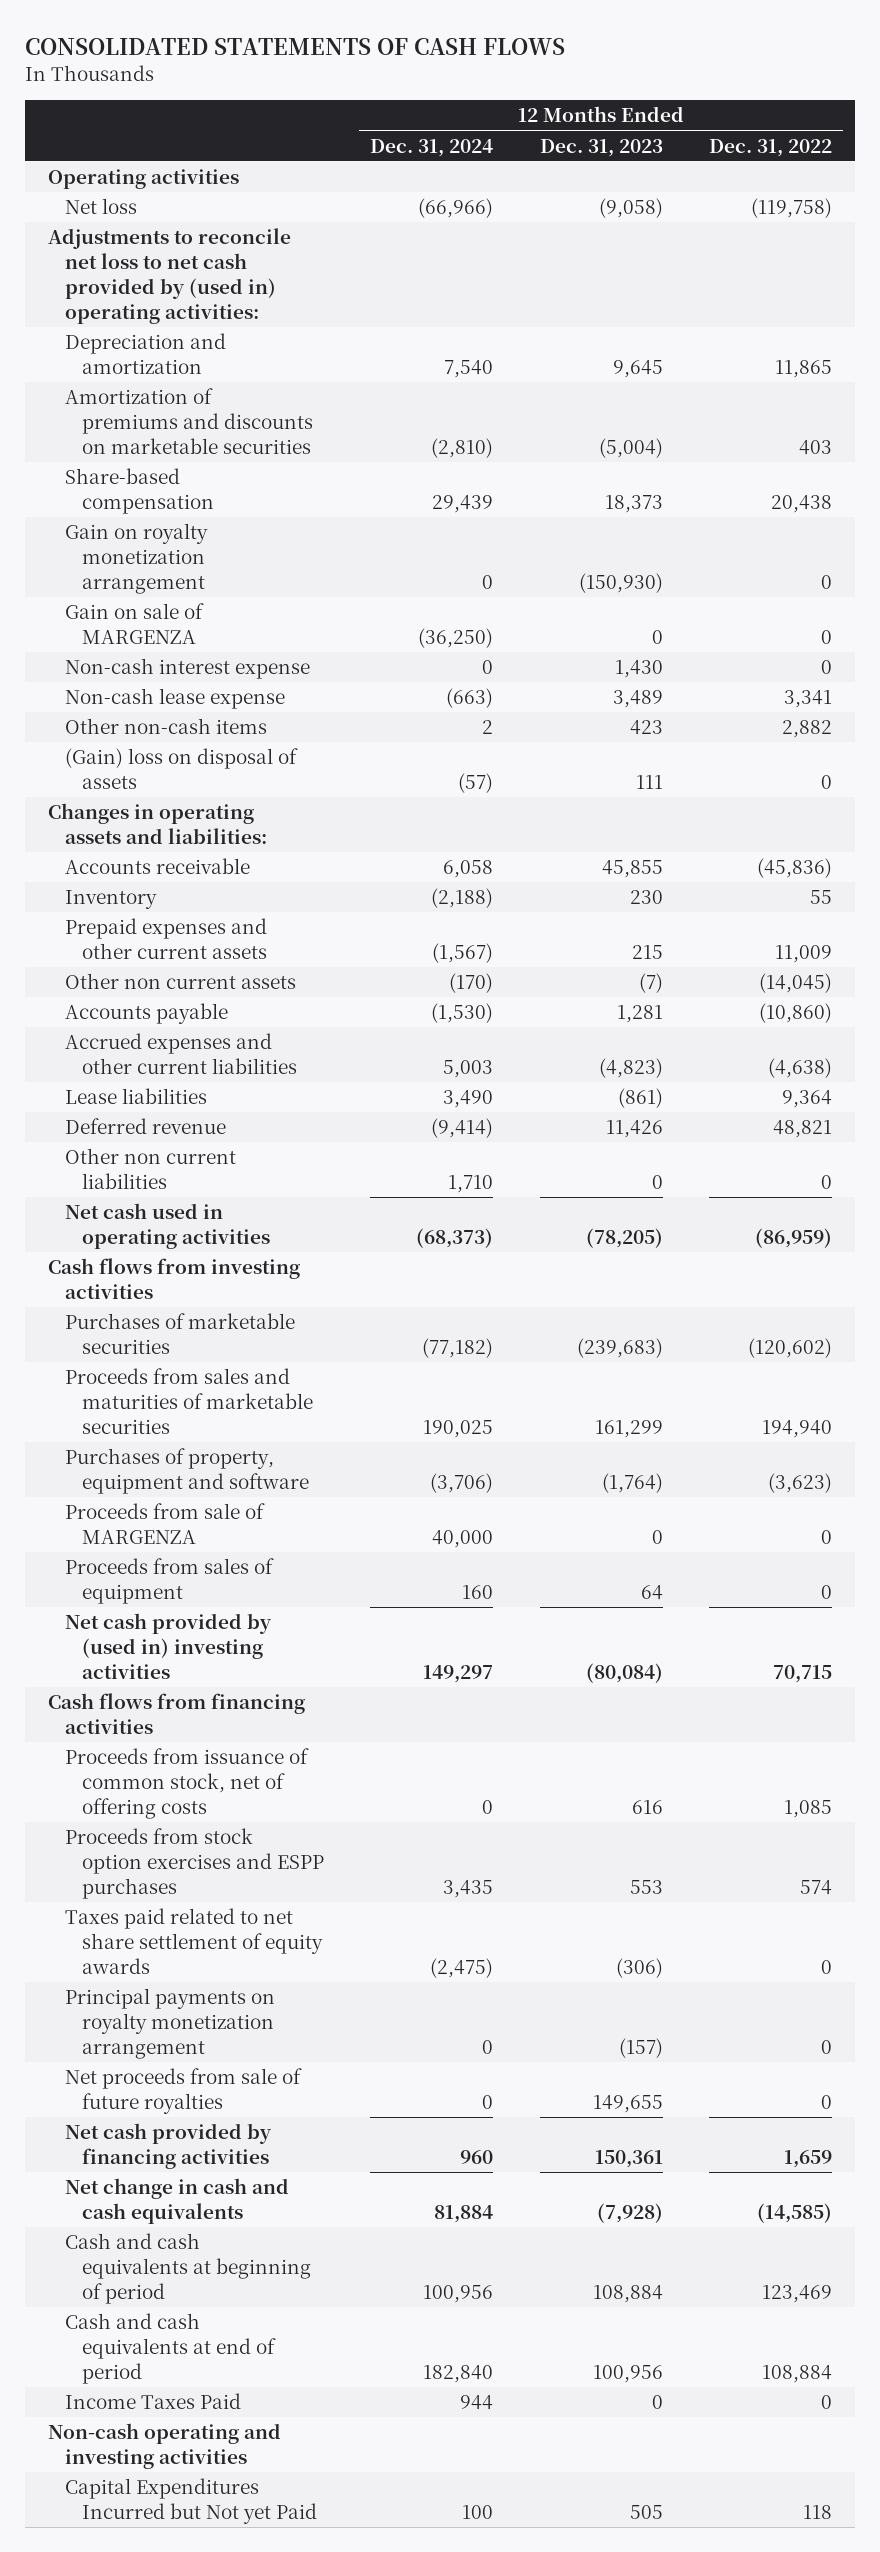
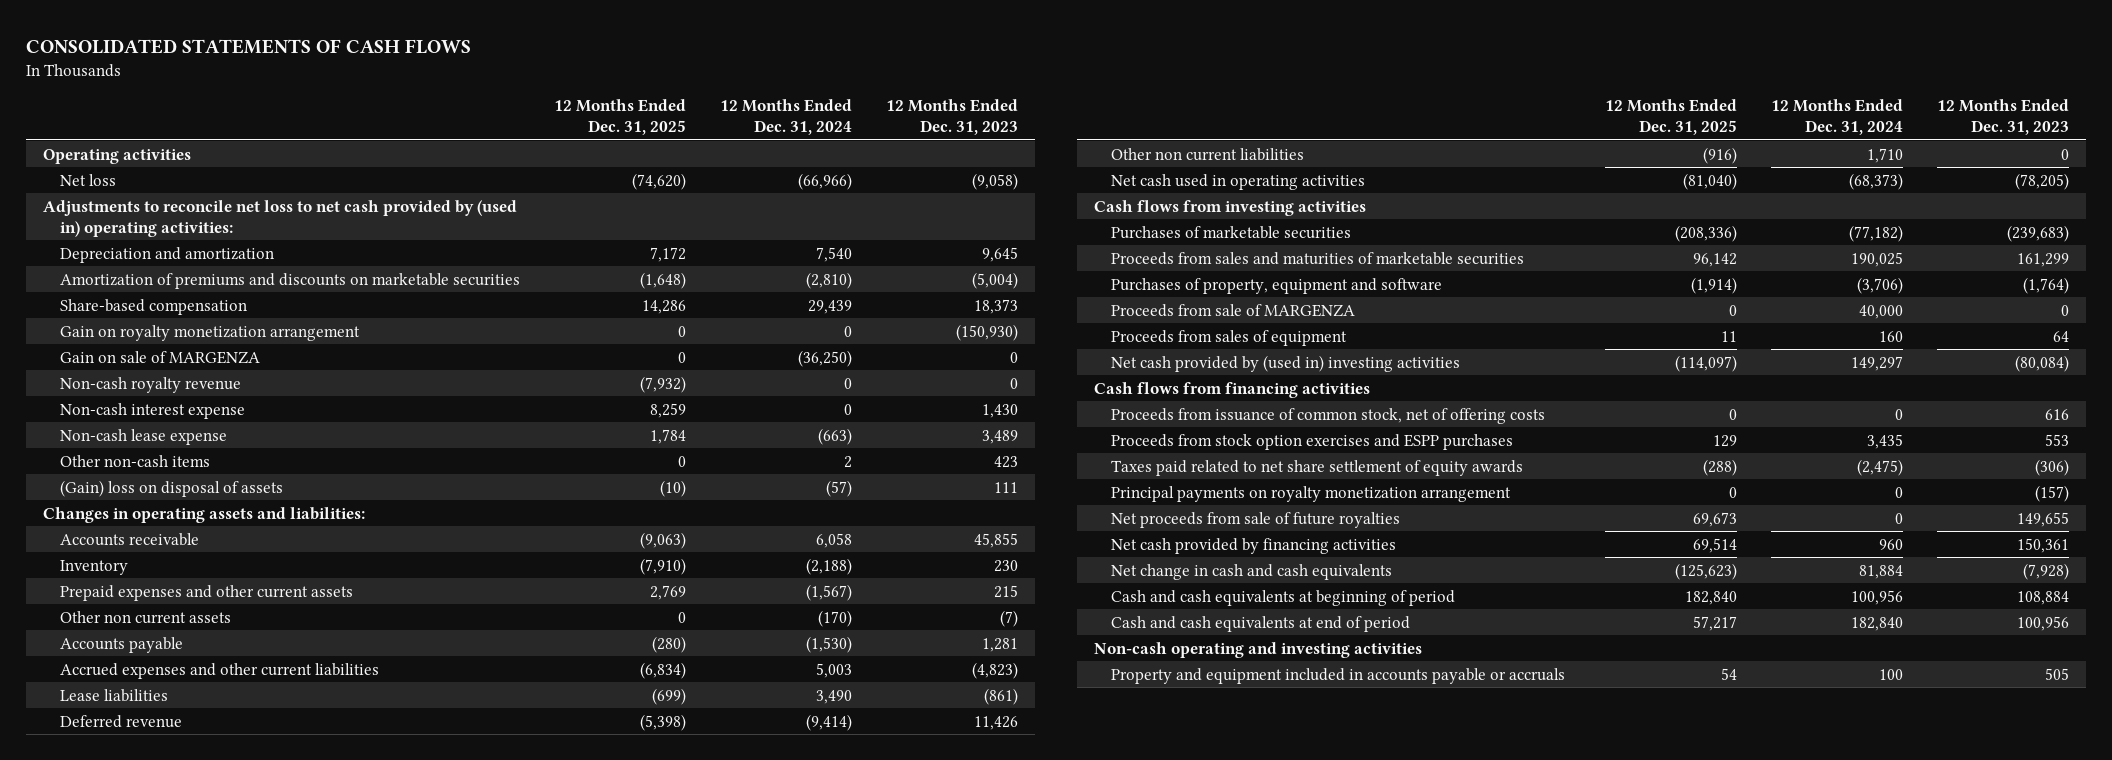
[708,138,832,157] Dec. 31, 2022 -> none
none -> [553,99,686,136] 12 Months Ended Dec. 31, 2025
none -> [60,376,242,393] Non-cash royalty revenue
[65,2393,242,2410] Income Taxes Paid -> none
[65,2478,318,2525] Capital Expenditures Incurred but Not yet Paid -> [1110,667,1565,684] Property and equipment included in accounts payable or accruals

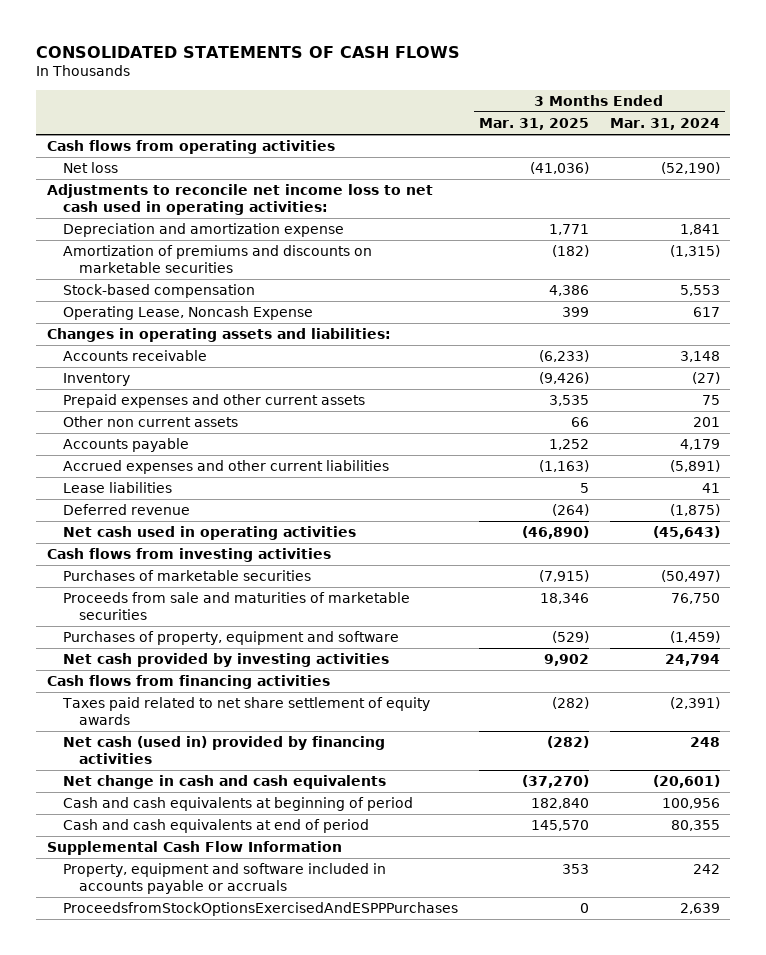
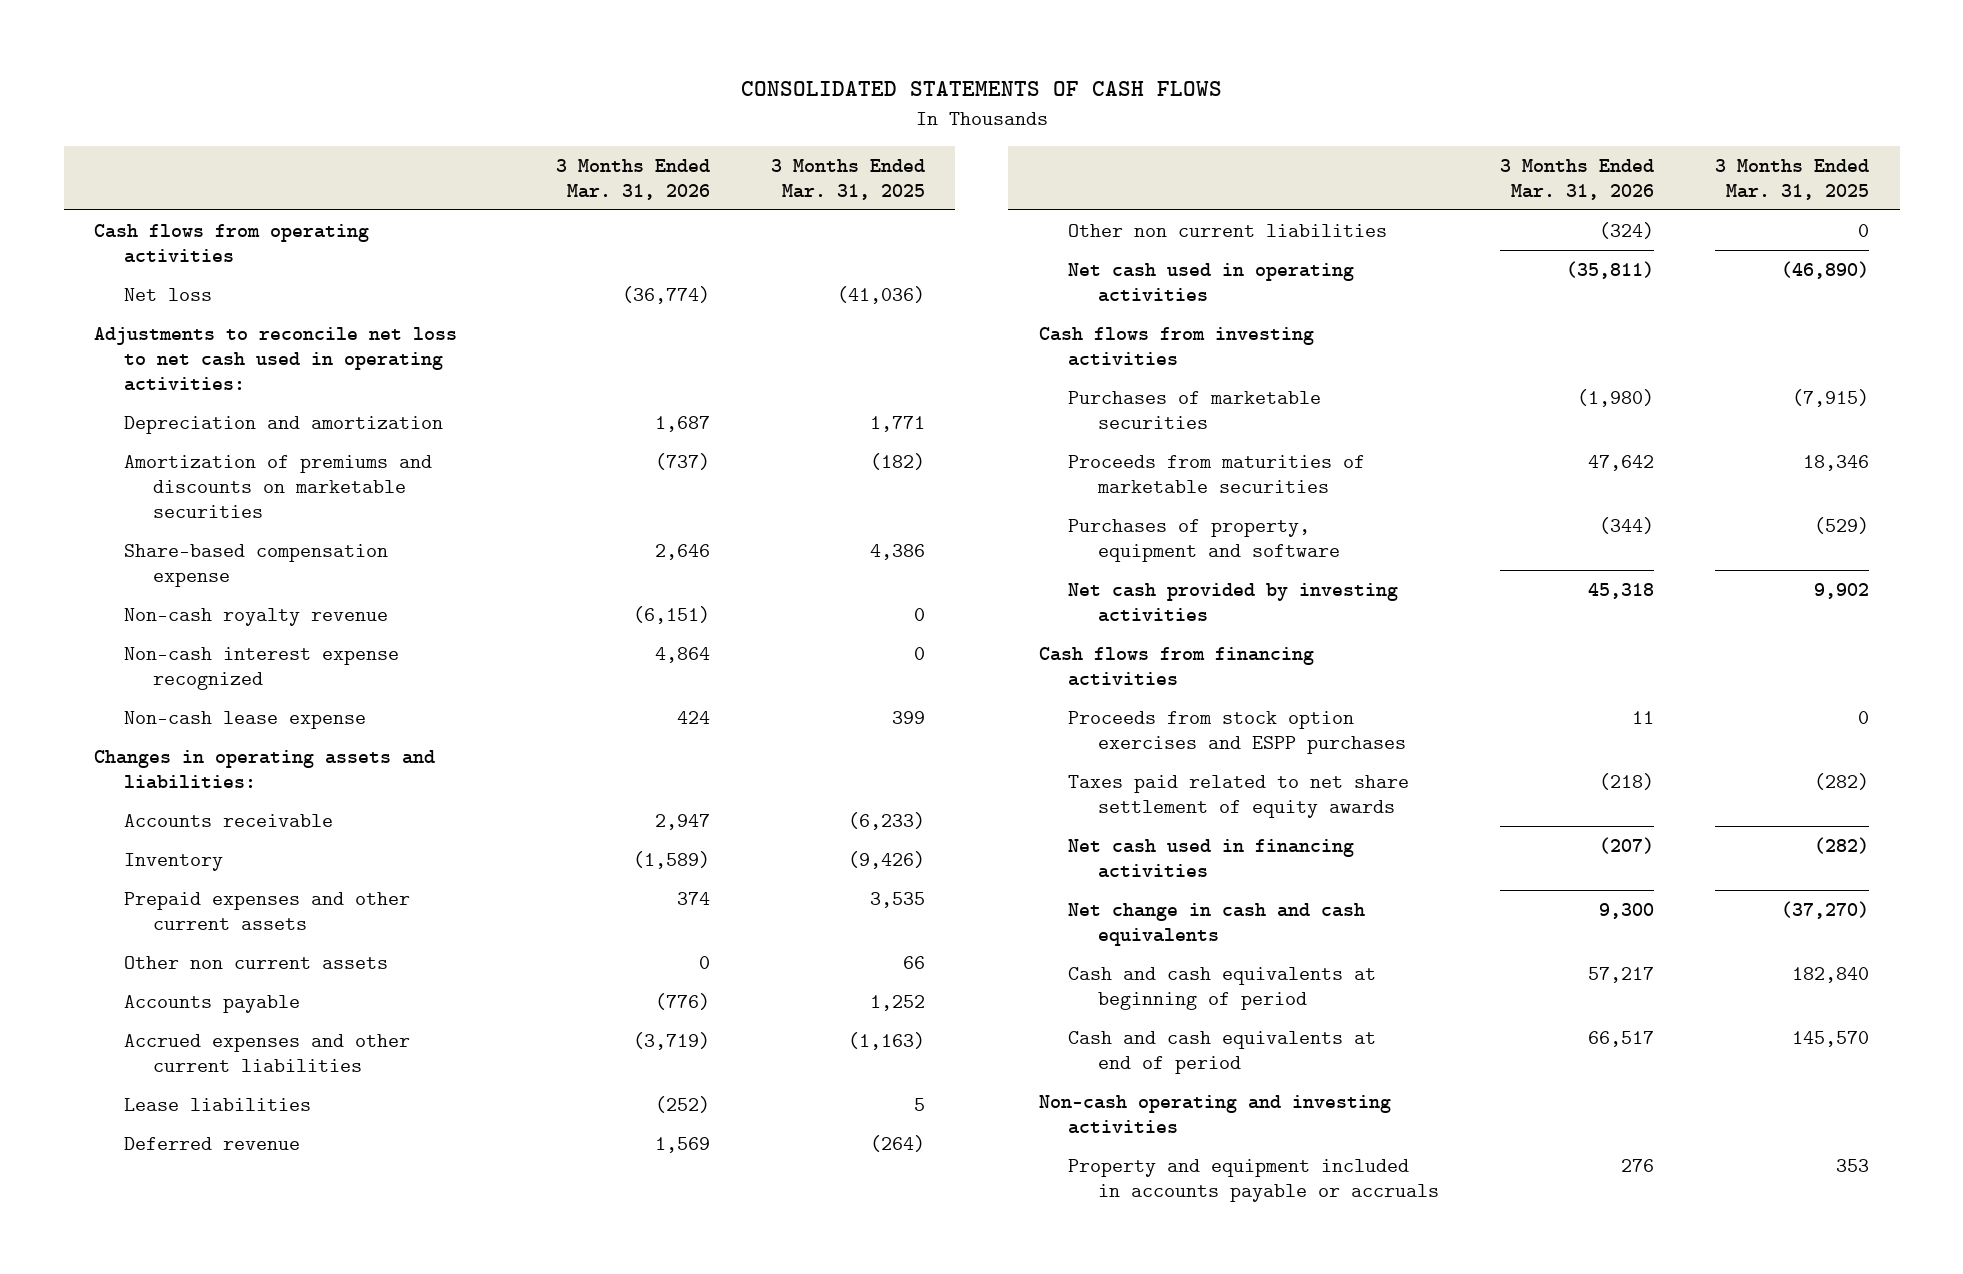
[609,117,720,130] Mar. 31, 2024 -> none
none -> [555,158,710,200] 3 Months Ended Mar. 31, 2026
[46,184,433,216] Adjustments to reconcile net income loss to net cash used in operating activities: -> [94,326,458,391] Adjustments to reconcile net loss to net cash used in operating activities:
[63,223,345,238] Depreciation and amortization expense -> [123,415,443,434] Depreciation and amortization
[63,284,256,299] Stock-based compensation -> [123,543,388,587] Share-based compensation expense
none -> [123,607,388,626] Non-cash royalty revenue
none -> [123,646,399,690] Non-cash interest expense recognized
[63,306,314,321] Operating Lease, Noncash Expense -> [123,710,366,729] Non-cash lease expense
none -> [1068,223,1388,237] Other non current liabilities
[63,592,411,621] Proceeds from sale and maturities of marketable securities -> [1068,454,1366,493] Proceeds from maturities of marketable securities
none -> [1068,710,1406,754] Proceeds from stock option exercises and ESPP purchases
[63,736,386,765] Net cash (used in) provided by financing activities -> [1068,838,1355,878] Net cash used in financing activities
[46,841,342,856] Supplemental Cash Flow Information -> none
[63,902,459,917] ProceedsfromStockOptionsExercisedAndESPPPurchases -> none
none -> [1038,1094,1391,1134] Non-cash operating and investing activities
[63,863,387,895] Property, equipment and software included in accounts payable or accruals -> [1068,1158,1439,1202] Property and equipment included in accounts payable or accruals

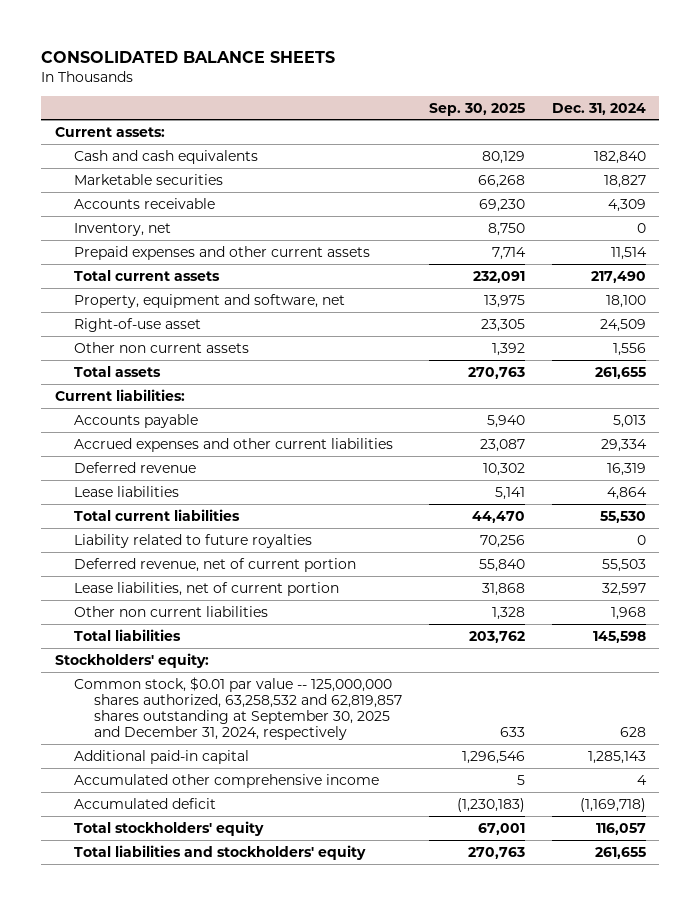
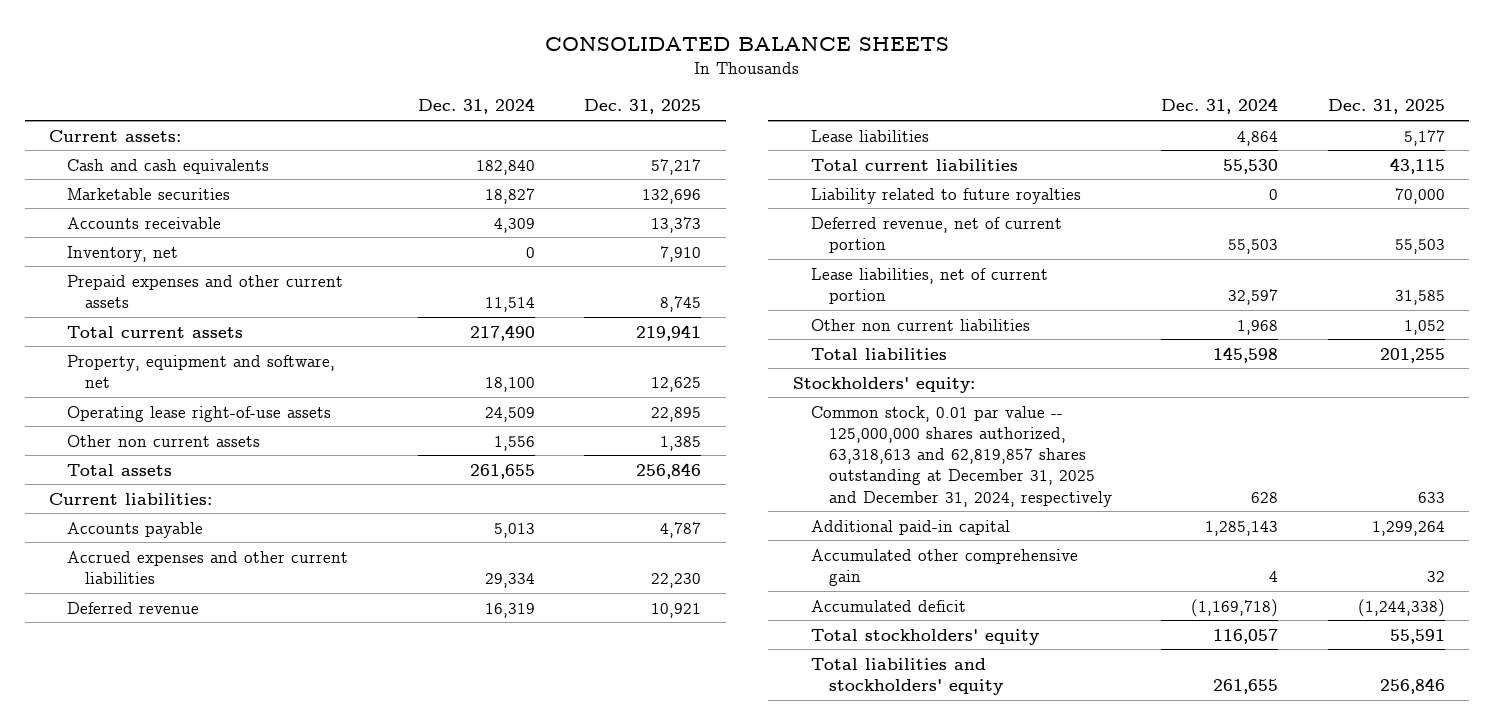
[428,102,525,116] Sep. 30, 2025 -> none
none -> [584,99,702,115] Dec. 31, 2025
[74,317,202,332] Right-of-use asset -> [67,405,332,422] Operating lease right-of-use assets
[74,676,403,741] Common stock, $0.01 par value -- 125,000,000 shares authorized, 63,258,532 and 62,819,857 shares outstanding at September 30, 2025 and December 31, 2024, respectively -> [810,405,1112,507] Common stock, 0.01 par value -- 125,000,000 shares authorized, 63,318,613 and 62,819,857 shares outstanding at December 31, 2025 and December 31, 2024, respectively
[74,773,380,788] Accumulated other comprehensive income -> [810,548,1078,586] Accumulated other comprehensive gain

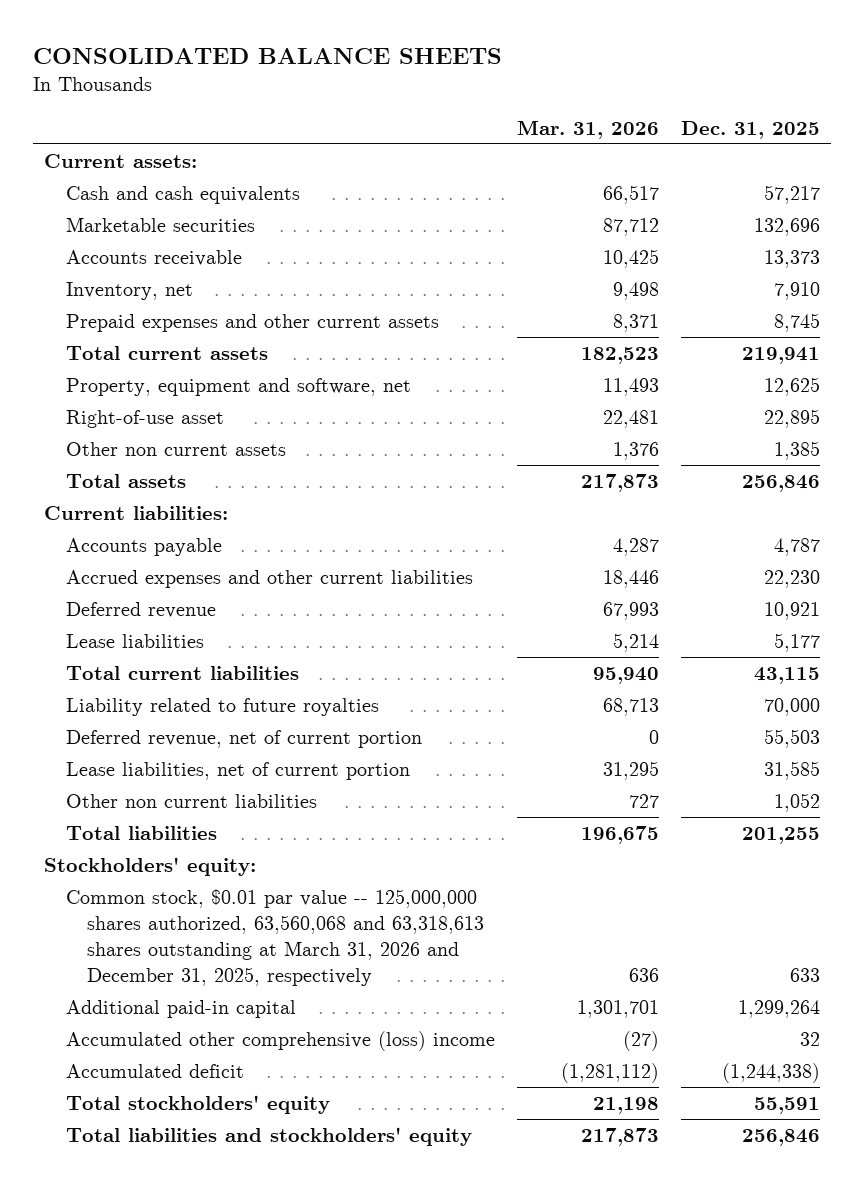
[417,98,535,115] Dec. 31, 2024 -> none
none -> [516,119,659,139] Mar. 31, 2026
[67,405,332,422] Operating lease right-of-use assets -> [65,410,224,429] Right-of-use asset
[810,405,1112,507] Common stock, 0.01 par value -- 125,000,000 shares authorized, 63,318,613 and 62,819,857 shares outstanding at December 31, 2025 and December 31, 2024, respectively -> [65,889,484,986] Common stock, $0.01 par value -- 125,000,000 shares authorized, 63,560,068 and 63,318,613 shares outstanding at March 31, 2026 and December 31, 2025, respectively
[810,548,1078,586] Accumulated other comprehensive gain -> [65,1031,495,1052] Accumulated other comprehensive (loss) income

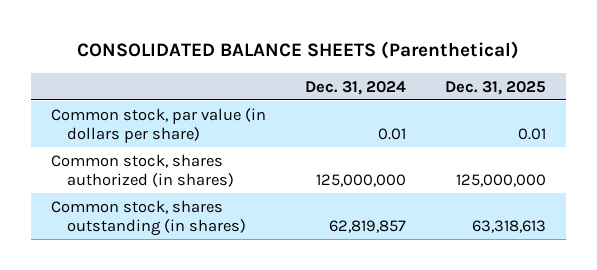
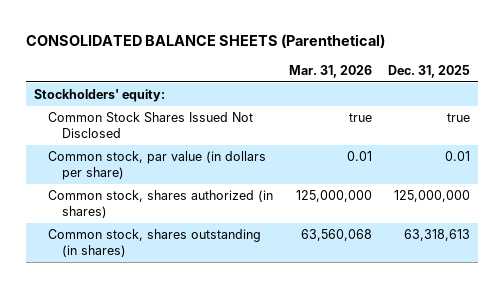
[304,80,406,95] Dec. 31, 2024 -> none
none -> [289,64,373,78] Mar. 31, 2026
none -> [34,89,166,103] Stockholders' equity:
none -> [48,112,254,139] Common Stock Shares Issued Not Disclosed

